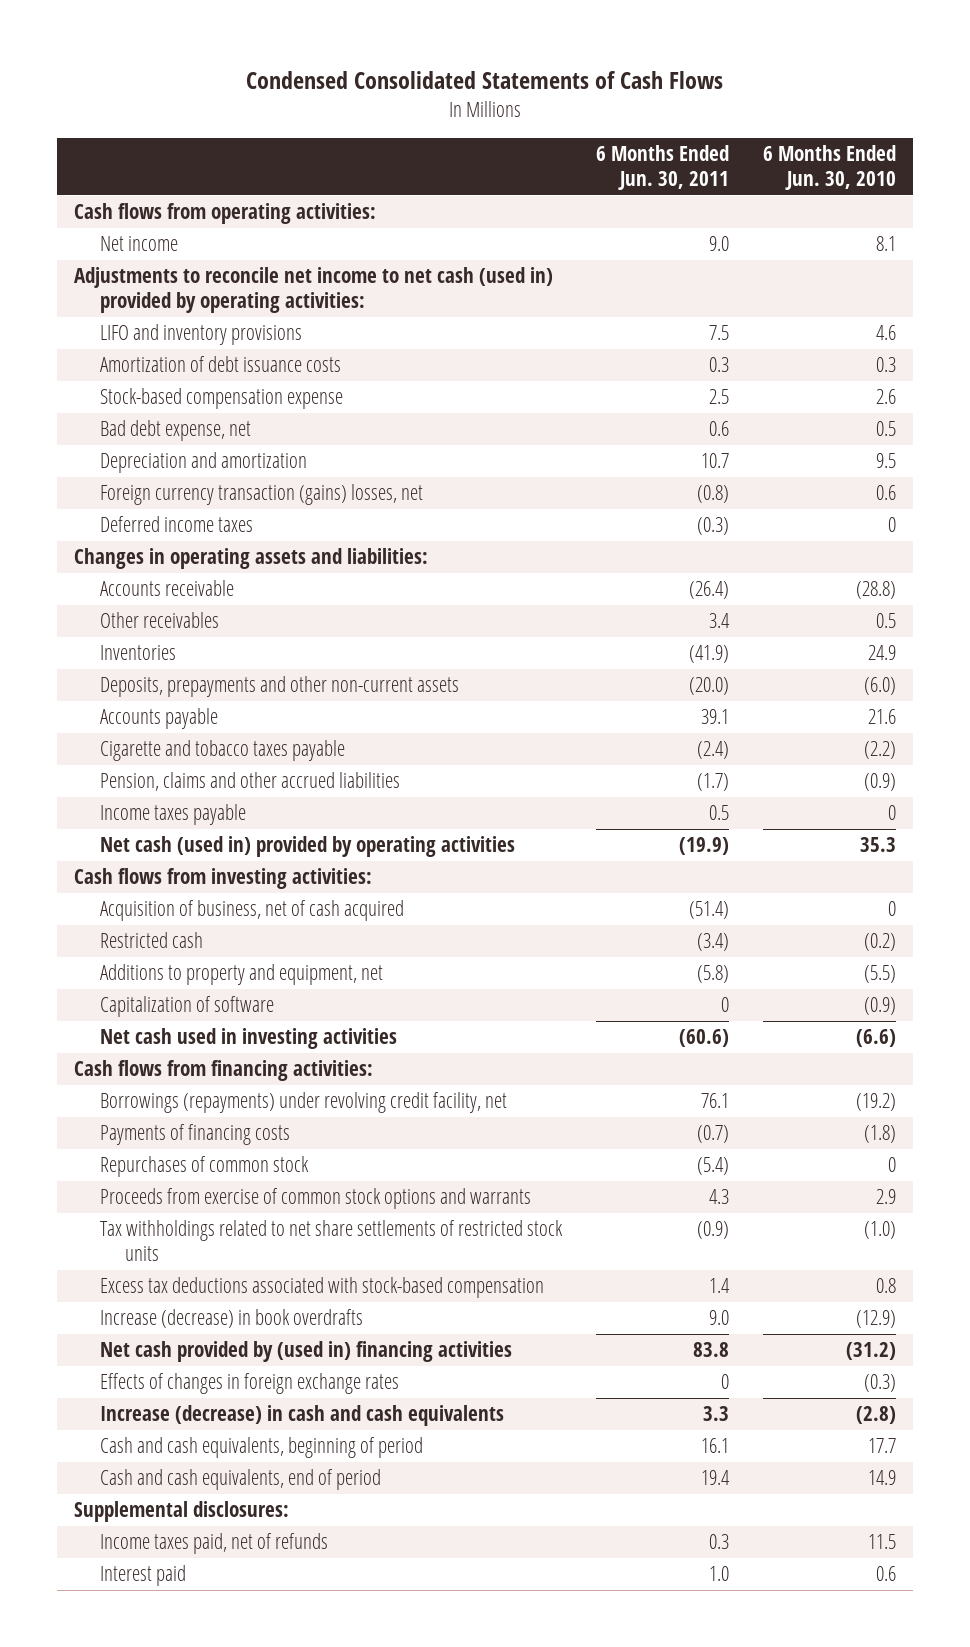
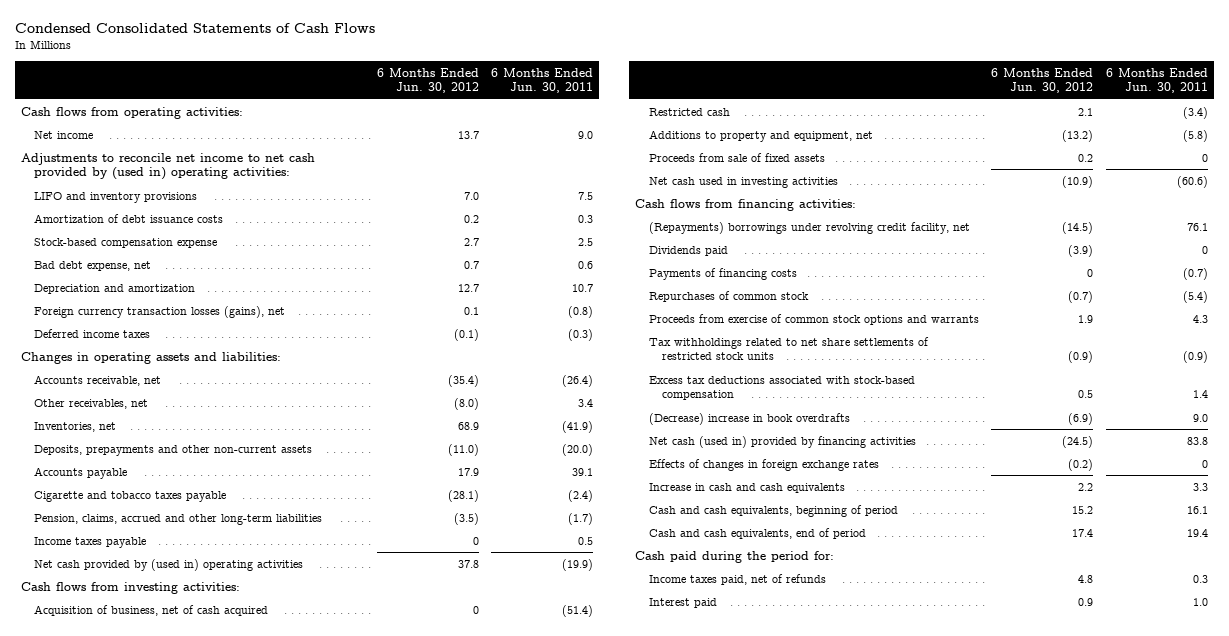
[763,145,897,190] 6 Months Ended Jun. 30, 2010 -> none
none -> [376,68,479,94] 6 Months Ended Jun. 30, 2012
[74,267,554,313] Adjustments to reconcile net income to net cash (used in) provided by operating activities: -> [20,152,315,180] Adjustments to reconcile net income to net cash provided by (used in) operating activities:
[99,484,423,506] Foreign currency transaction (gains) losses, net -> [34,305,286,318] Foreign currency transaction losses (gains), net
[99,580,234,597] Accounts receivable -> [34,374,162,386] Accounts receivable, net
[99,612,219,629] Other receivables -> [34,398,149,409] Other receivables, net
[99,645,176,661] Inventories -> [34,421,117,432] Inventories, net
[99,772,400,792] Pension, claims and other accrued liabilities -> [34,513,323,525] Pension, claims, accrued and other long-term liabilities
[99,836,515,858] Net cash (used in) provided by operating activities -> [34,558,304,571] Net cash provided by (used in) operating activities
[99,996,274,1018] Capitalization of software -> none
none -> [648,152,825,162] Proceeds from sale of fixed assets
[99,1092,507,1114] Borrowings (repayments) under revolving credit facility, net -> [648,221,970,234] (Repayments) borrowings under revolving credit facility, net
none -> [648,245,728,256] Dividends paid
[99,1309,363,1329] Increase (decrease) in book overdrafts -> [648,412,850,425] (Decrease) increase in book overdrafts
[99,1341,512,1363] Net cash provided by (used in) financing activities -> [648,435,916,448] Net cash (used in) provided by financing activities
[99,1405,504,1427] Increase (decrease) in cash and cash equivalents -> [648,482,845,493] Increase in cash and cash equivalents
[74,1501,290,1523] Supplemental disclosures: -> none
none -> [635,550,835,563] Cash paid during the period for:

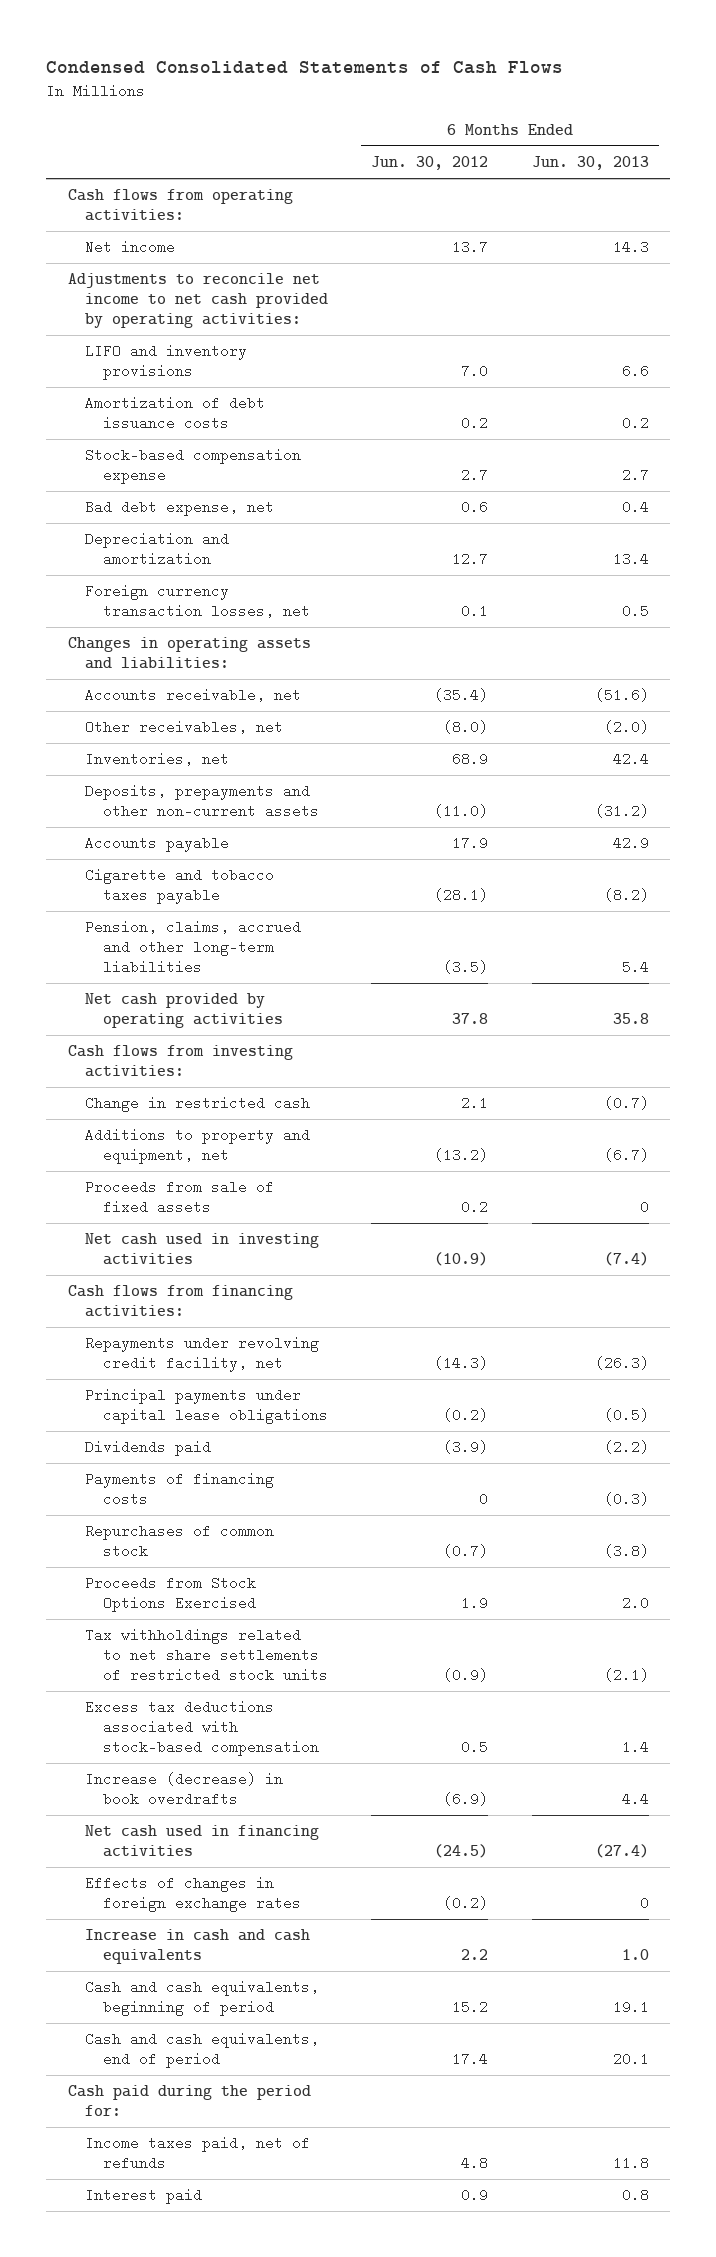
[491,68,594,94] 6 Months Ended Jun. 30, 2011 -> none
none -> [531,156,649,171] Jun. 30, 2013
[20,152,315,180] Adjustments to reconcile net income to net cash provided by (used in) operating activities: -> [67,273,329,329] Adjustments to reconcile net income to net cash provided by operating activities:
[463,260,479,269] 0.7 -> [461,500,489,515] 0.6
[34,328,151,338] Deferred income taxes -> none
[34,305,286,318] Foreign currency transaction losses (gains), net -> [85,584,311,619] Foreign currency transaction losses, net
[34,536,147,548] Income taxes payable -> none
[34,558,304,571] Net cash provided by (used in) operating activities -> [85,993,284,1029] Net cash provided by operating activities
[34,604,269,616] Acquisition of business, net of cash acquired -> none
[648,107,730,116] Restricted cash -> [85,1096,311,1113] Change in restricted cash
[648,221,970,234] (Repayments) borrowings under revolving credit facility, net -> [85,1336,320,1373] Repayments under revolving credit facility, net
[1062,221,1094,234] (14.5) -> [434,1356,489,1371] (14.3)
none -> [85,1388,329,1425] Principal payments under capital lease obligations
[648,313,979,325] Proceeds from exercise of common stock options and warrants -> none
none -> [85,1576,257,1613] Proceeds from Stock Options Exercised
[648,412,850,425] (Decrease) increase in book overdrafts -> [85,1772,284,1807] Increase (decrease) in book overdrafts
[648,435,916,448] Net cash (used in) provided by financing activities -> [85,1825,320,1858] Net cash used in financing activities

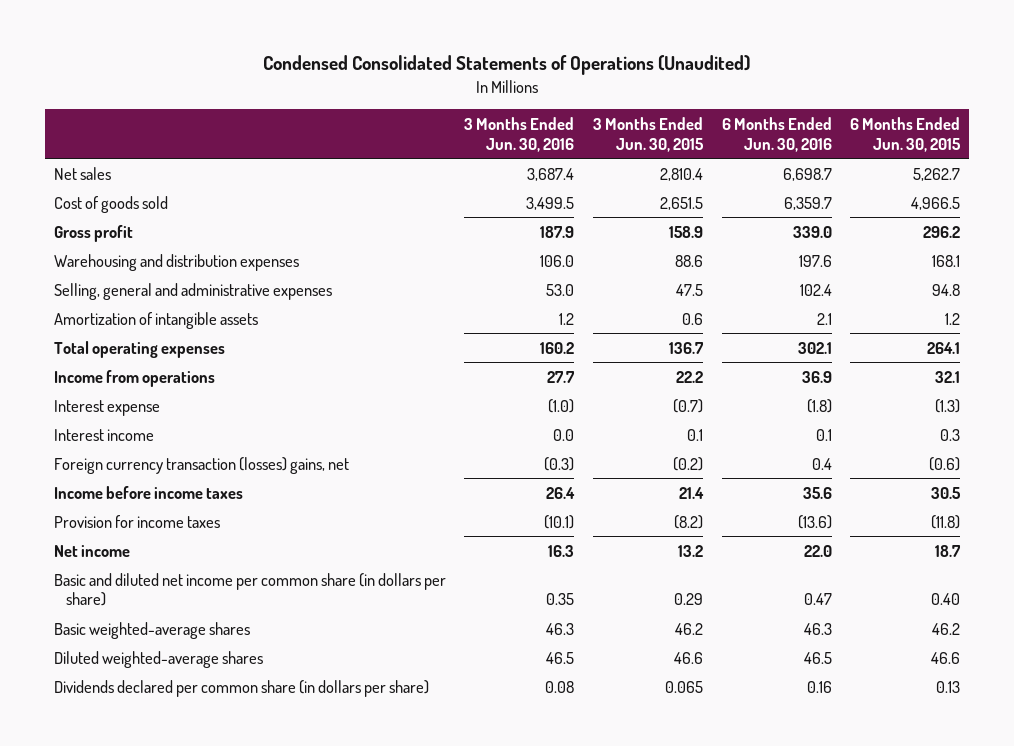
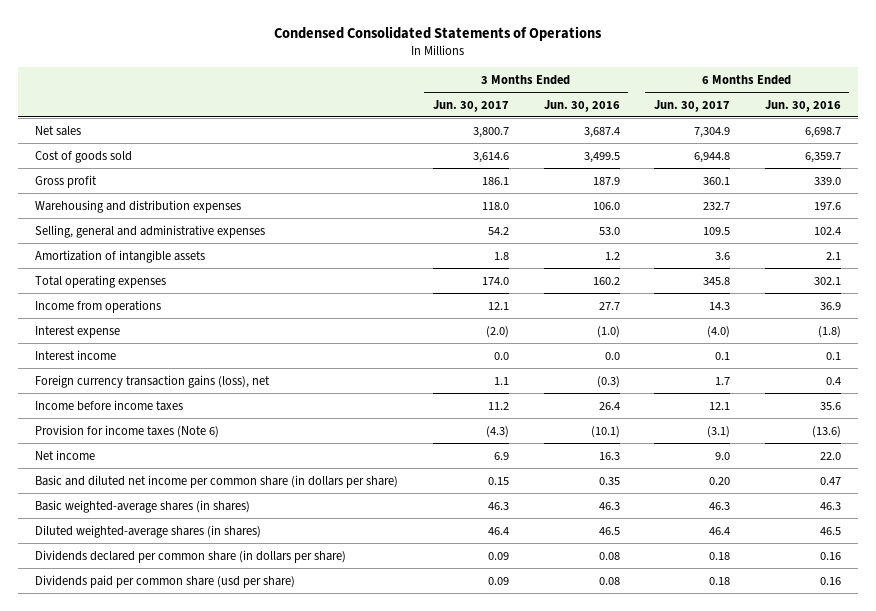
[262,55,750,76] Condensed Consolidated Statements of Operations (Unaudited) -> [274,25,603,41] Condensed Consolidated Statements of Operations
[592,116,704,152] 3 Months Ended Jun. 30, 2015 -> none
[850,116,962,152] 6 Months Ended Jun. 30, 2015 -> none
none -> [432,99,509,112] Jun. 30, 2017
none -> [654,99,731,112] Jun. 30, 2017
[53,456,349,474] Foreign currency transaction (losses) gains, net -> [35,374,271,388] Foreign currency transaction gains (loss), net
[53,514,220,528] Provision for income taxes -> [35,424,220,438] Provision for income taxes (Note 6)
[53,621,250,639] Basic weighted-average shares -> [35,499,251,513] Basic weighted-average shares (in shares)
[53,650,263,668] Diluted weighted-average shares -> [35,524,262,538] Diluted weighted-average shares (in shares)
none -> [35,574,296,588] Dividends paid per common share (usd per share)

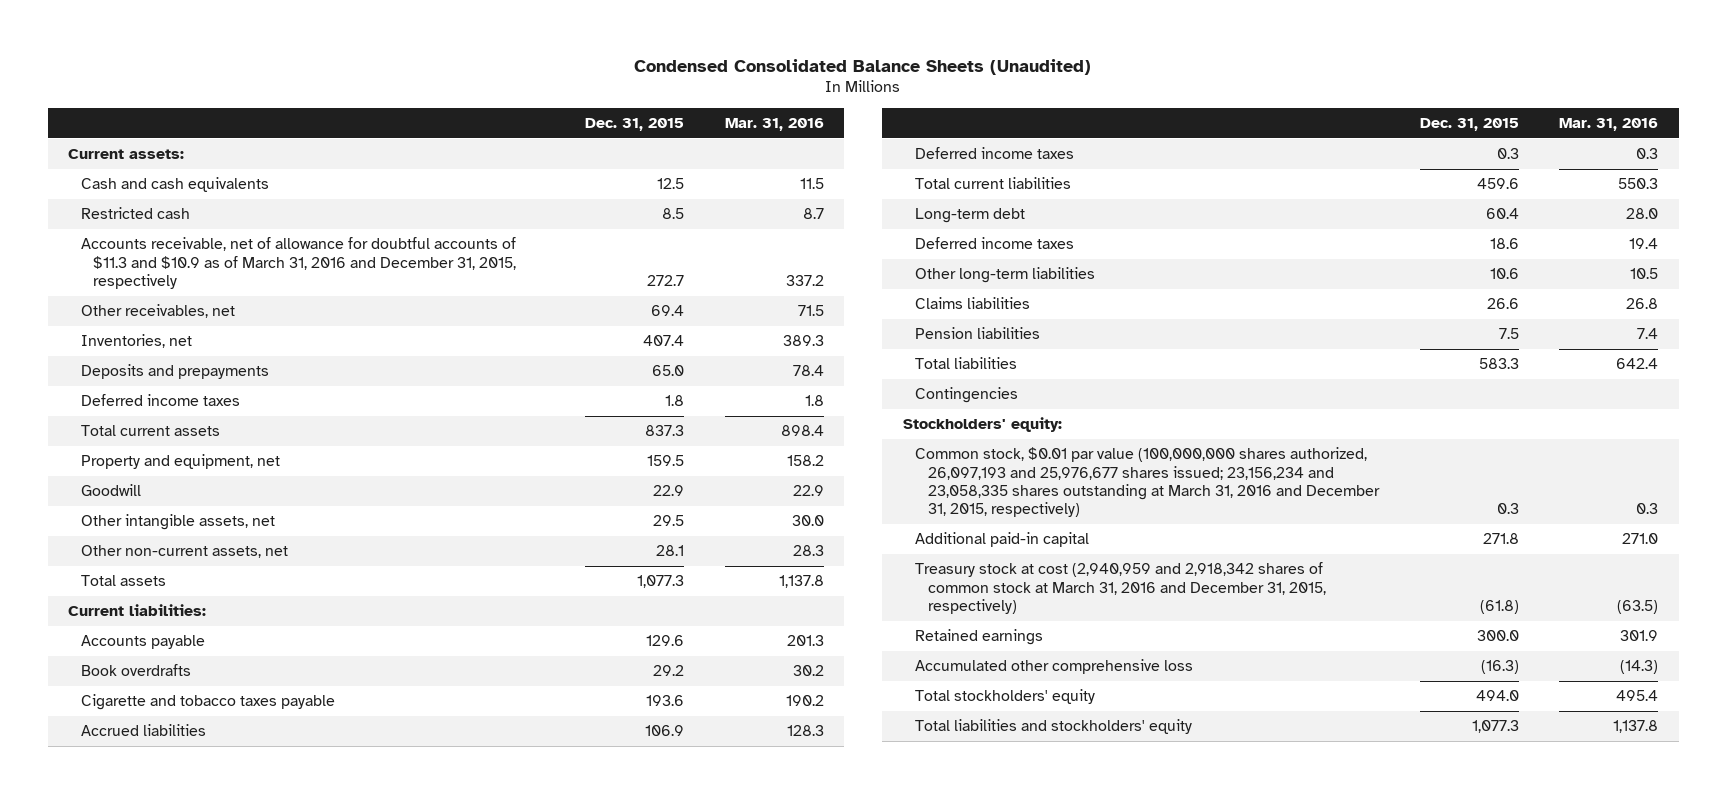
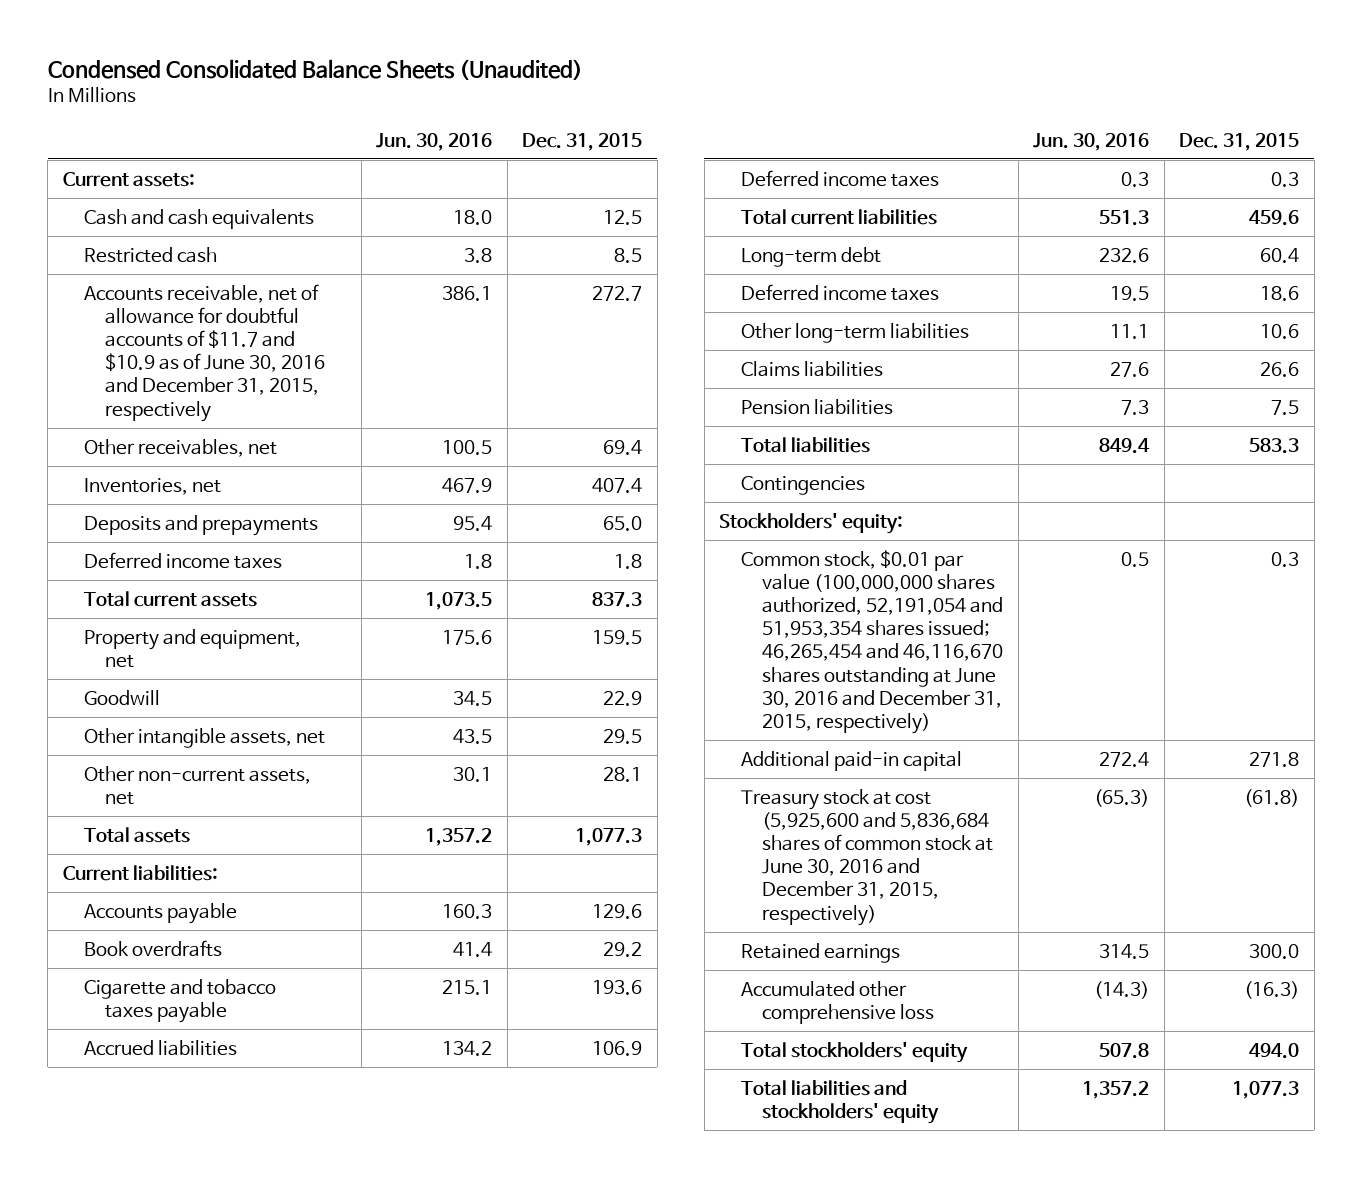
[724,118,824,132] Mar. 31, 2016 -> none
none -> [376,132,493,151] Jun. 30, 2016
[80,237,517,289] Accounts receivable, net of allowance for doubtful accounts of $11.3 and $10.9 as of March 31, 2016 and December 31, 2015, respectively -> [83,283,326,422] Accounts receivable, net of allowance for doubtful accounts of $11.7 and $10.9 as of June 30, 2016 and December 31, 2015, respectively
[915,447,1381,518] Common stock, $0.01 par value (100,000,000 shares authorized, 26,097,193 and 25,976,677 shares issued; 23,156,234 and 23,058,335 shares outstanding at March 31, 2016 and December 31, 2015, respectively) -> [740,549,1004,735] Common stock, $0.01 par value (100,000,000 shares authorized, 52,191,054 and 51,953,354 shares issued; 46,265,454 and 46,116,670 shares outstanding at June 30, 2016 and December 31, 2015, respectively)
[915,562,1327,614] Treasury stock at cost (2,940,959 and 2,918,342 shares of common stock at March 31, 2016 and December 31, 2015, respectively) -> [740,788,994,926] Treasury stock at cost (5,925,600 and 5,836,684 shares of common stock at June 30, 2016 and December 31, 2015, respectively)

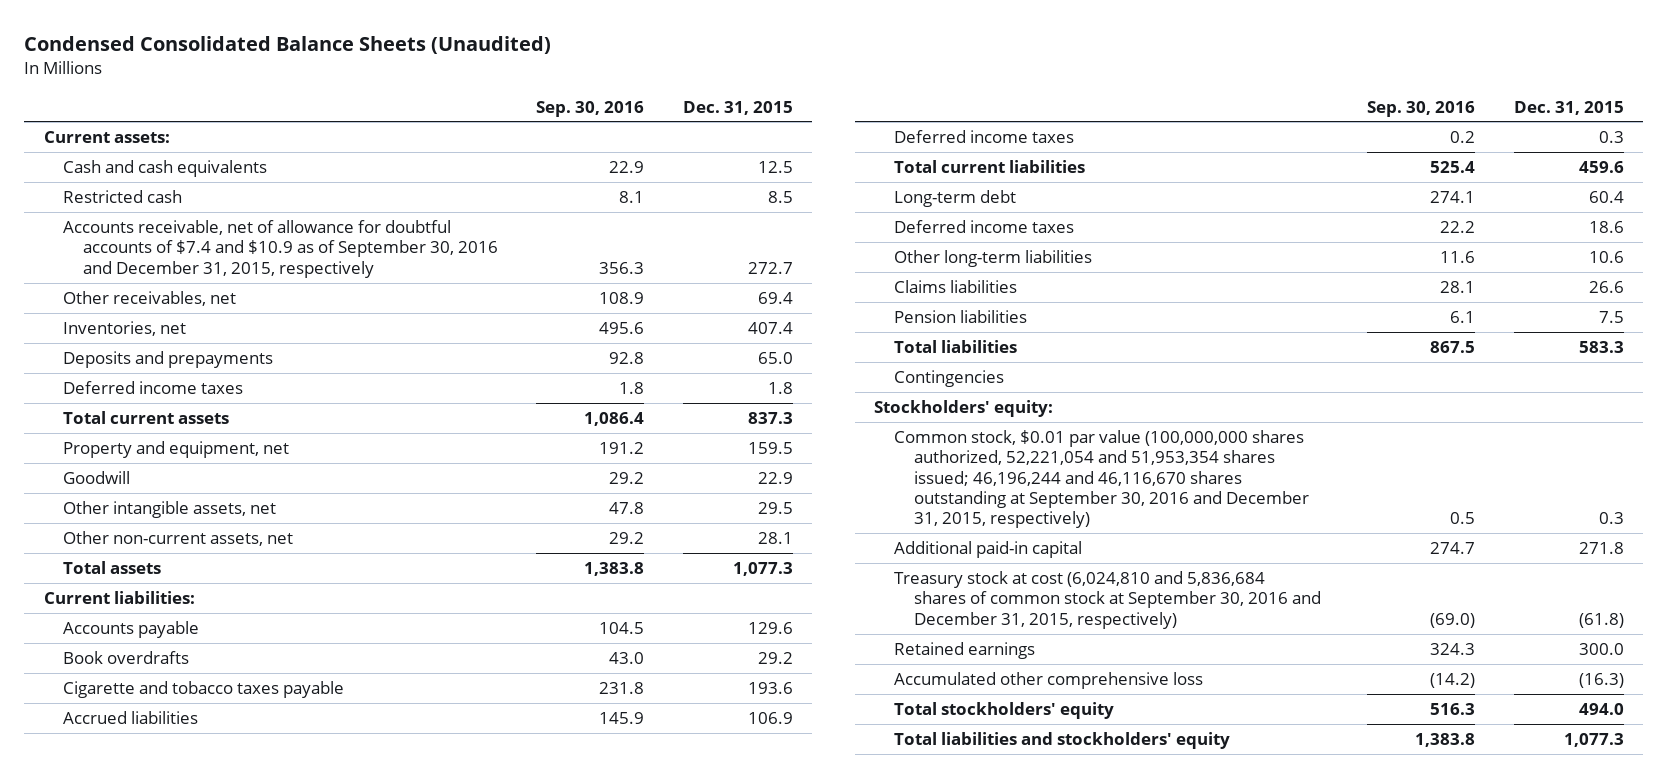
[376,132,493,151] Jun. 30, 2016 -> none
none -> [536,100,645,117] Sep. 30, 2016
[83,283,326,422] Accounts receivable, net of allowance for doubtful accounts of $11.7 and $10.9 as of June 30, 2016 and December 31, 2015, respectively -> [63,220,498,278] Accounts receivable, net of allowance for doubtful accounts of $7.4 and $10.9 as of September 30, 2016 and December 31, 2015, respectively
[740,549,1004,735] Common stock, $0.01 par value (100,000,000 shares authorized, 52,191,054 and 51,953,354 shares issued; 46,265,454 and 46,116,670 shares outstanding at June 30, 2016 and December 31, 2015, respectively) -> [893,430,1309,529] Common stock, $0.01 par value (100,000,000 shares authorized, 52,221,054 and 51,953,354 shares issued; 46,196,244 and 46,116,670 shares outstanding at September 30, 2016 and December 31, 2015, respectively)
[740,788,994,926] Treasury stock at cost (5,925,600 and 5,836,684 shares of common stock at June 30, 2016 and December 31, 2015, respectively) -> [893,571,1321,629] Treasury stock at cost (6,024,810 and 5,836,684 shares of common stock at September 30, 2016 and December 31, 2015, respectively)

